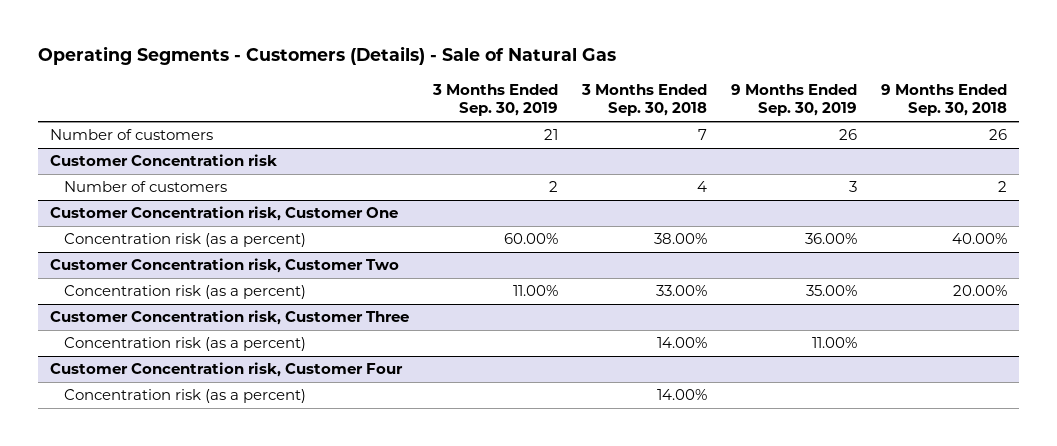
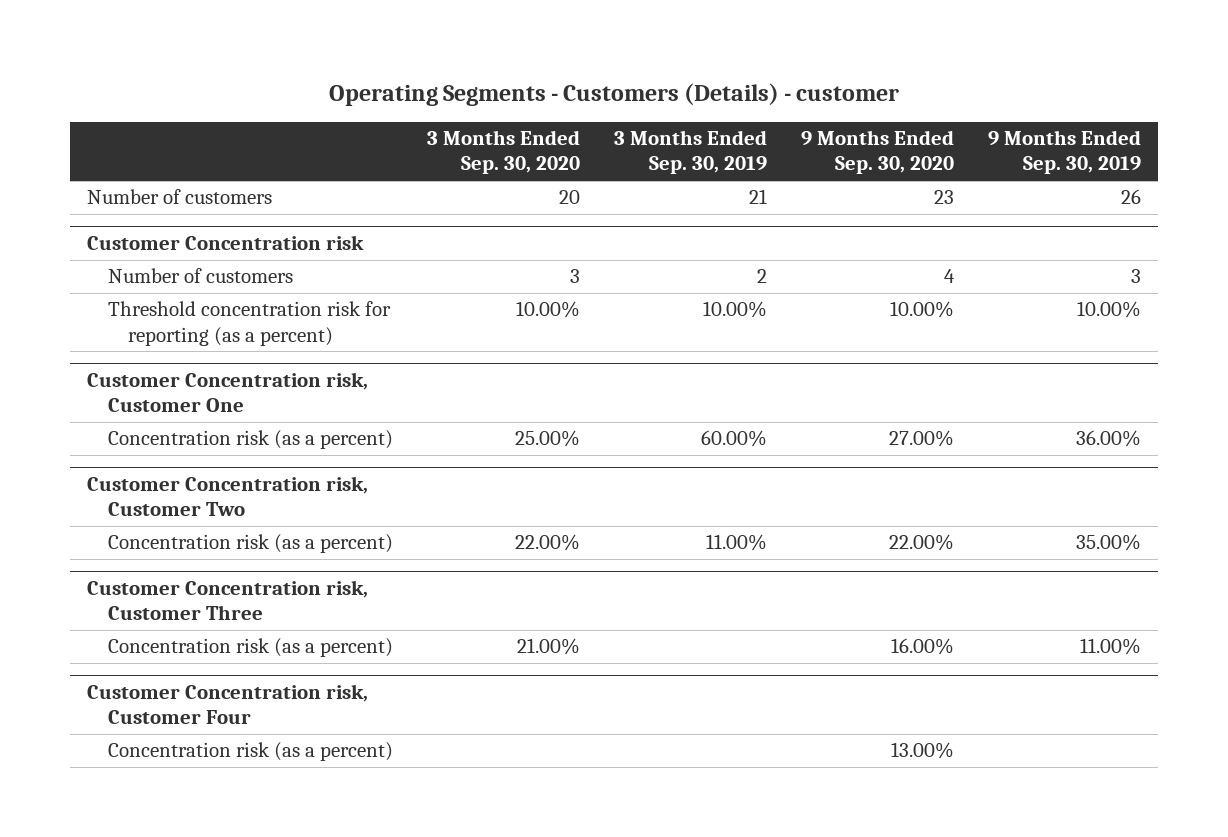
[37,46,616,66] Operating Segments - Customers (Details) - Sale of Natural Gas -> [329,83,900,107] Operating Segments - Customers (Details) - customer
[580,83,707,117] 3 Months Ended Sep. 30, 2018 -> none
[880,83,1007,117] 9 Months Ended Sep. 30, 2018 -> none
none -> [426,130,580,175] 3 Months Ended Sep. 30, 2020
none -> [801,130,955,175] 9 Months Ended Sep. 30, 2020
none -> [107,301,391,346] Threshold concentration risk for reporting (as a percent)

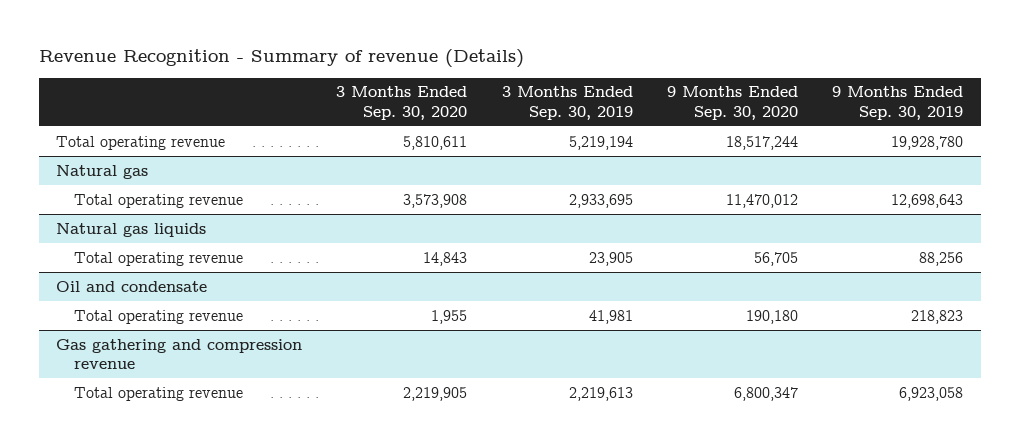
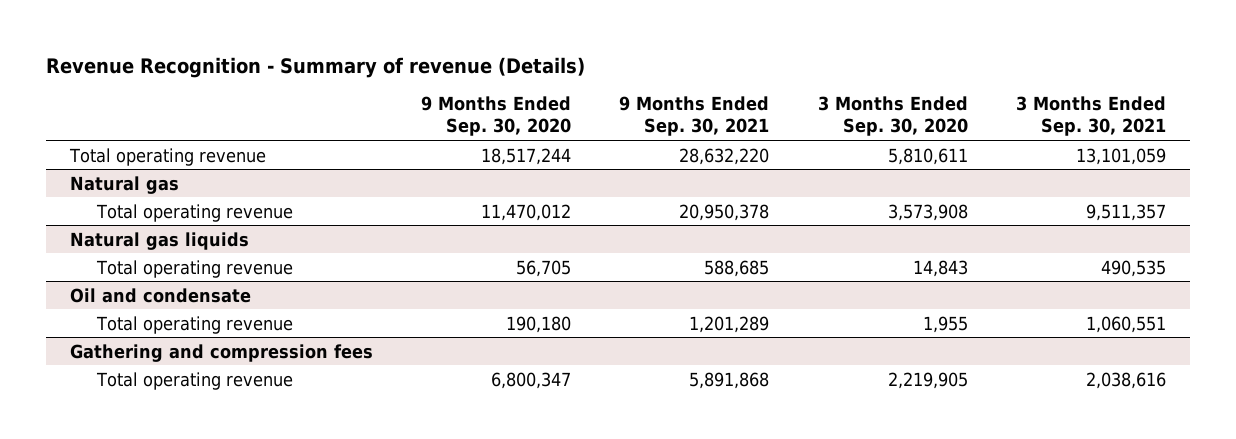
[501,86,633,120] 3 Months Ended Sep. 30, 2019 -> none
[832,86,964,120] 9 Months Ended Sep. 30, 2019 -> none
none -> [619,96,770,137] 9 Months Ended Sep. 30, 2021
none -> [1016,96,1167,137] 3 Months Ended Sep. 30, 2021
[55,338,302,370] Gas gathering and compression revenue -> [69,343,373,362] Gathering and compression fees

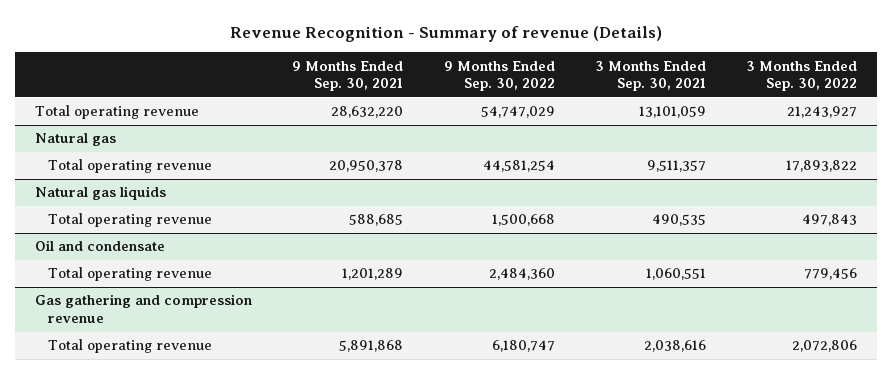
[421,96,572,137] 9 Months Ended Sep. 30, 2020 -> none
[817,96,968,137] 3 Months Ended Sep. 30, 2020 -> none
none -> [443,60,555,92] 9 Months Ended Sep. 30, 2022
none -> [745,60,857,92] 3 Months Ended Sep. 30, 2022
[69,343,373,362] Gathering and compression fees -> [35,294,253,324] Gas gathering and compression revenue

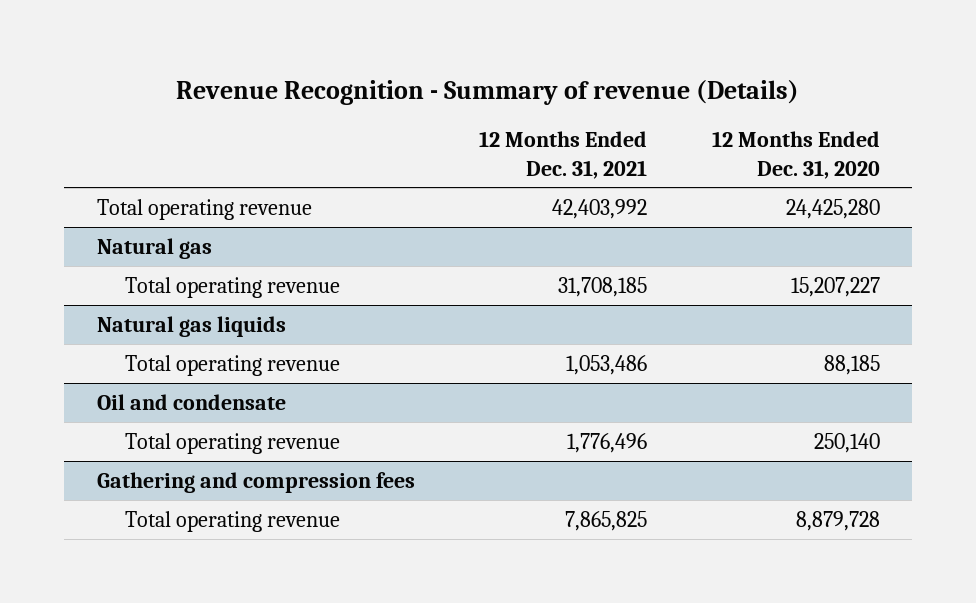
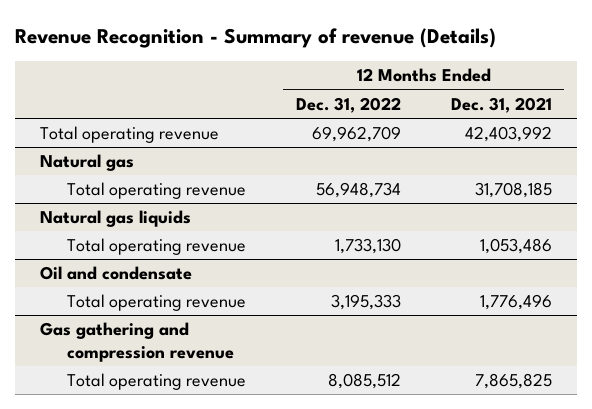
[711,131,880,179] 12 Months Ended Dec. 31, 2020 -> none
none -> [295,96,401,113] Dec. 31, 2022
[96,471,415,493] Gathering and compression fees -> [39,322,234,362] Gas gathering and compression revenue

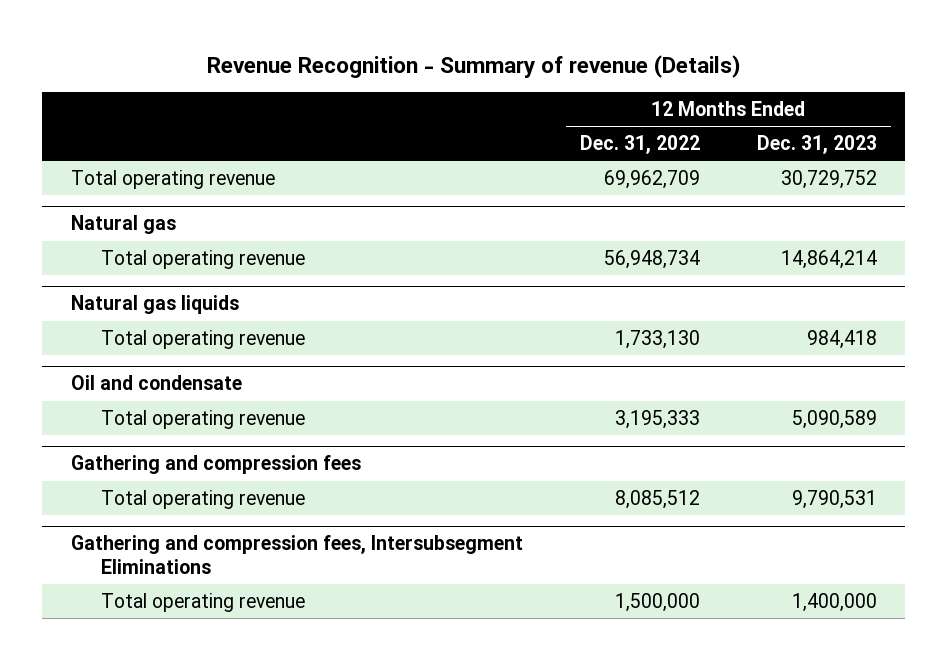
[450,96,552,113] Dec. 31, 2021 -> none
none -> [756,135,877,155] Dec. 31, 2023
[39,322,234,362] Gas gathering and compression revenue -> [70,455,361,475] Gathering and compression fees
none -> [70,535,523,574] Gathering and compression fees, Intersubsegment Eliminations
none -> [100,592,305,612] Total operating revenue

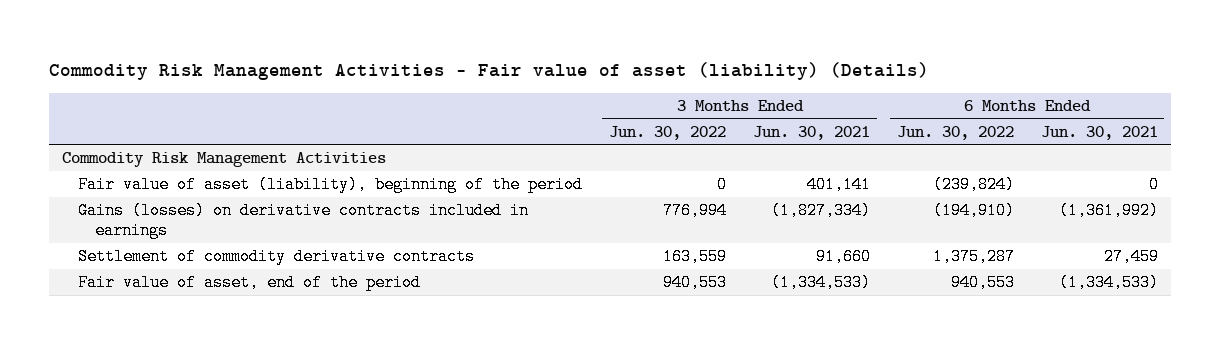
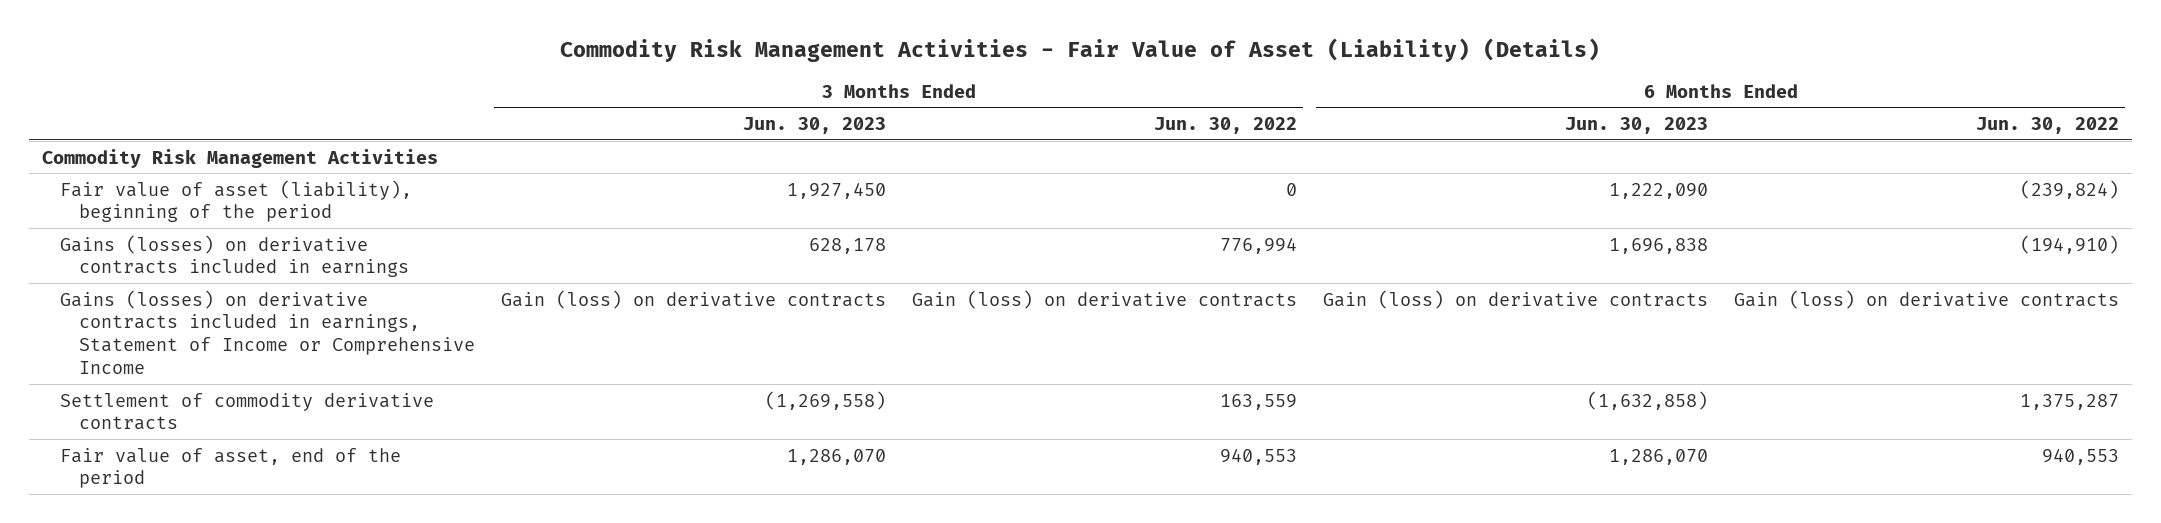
[48,61,929,80] Commodity Risk Management Activities - Fair value of asset (liability) (Details) -> [560,38,1601,63] Commodity Risk Management Activities - Fair Value of Asset (Liability) (Details)
[752,125,870,140] Jun. 30, 2021 -> none
[1040,125,1158,140] Jun. 30, 2021 -> none
none -> [742,117,886,135] Jun. 30, 2023
none -> [1564,117,1708,135] Jun. 30, 2023
none -> [60,289,475,374] Gains (losses) on derivative contracts included in earnings, Statement of Income or Comprehensive Income

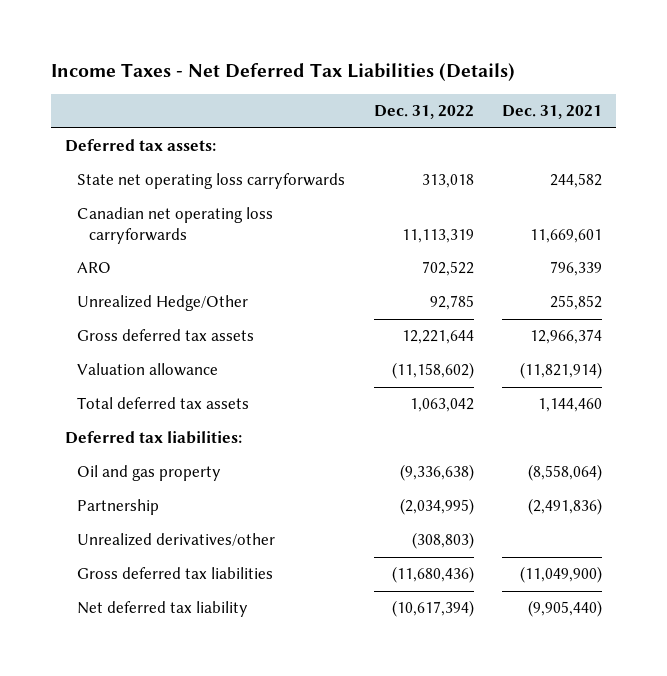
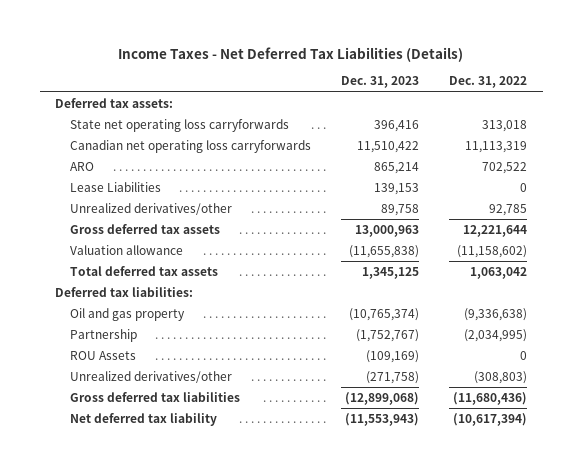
[501,105,602,120] Dec. 31, 2021 -> none
none -> [341,76,420,89] Dec. 31, 2023
none -> [69,181,161,192] Lease Liabilities
[77,295,249,312] Unrealized Hedge/Other -> [69,202,232,215] Unrealized derivatives/other
none -> [69,350,136,360] ROU Assets

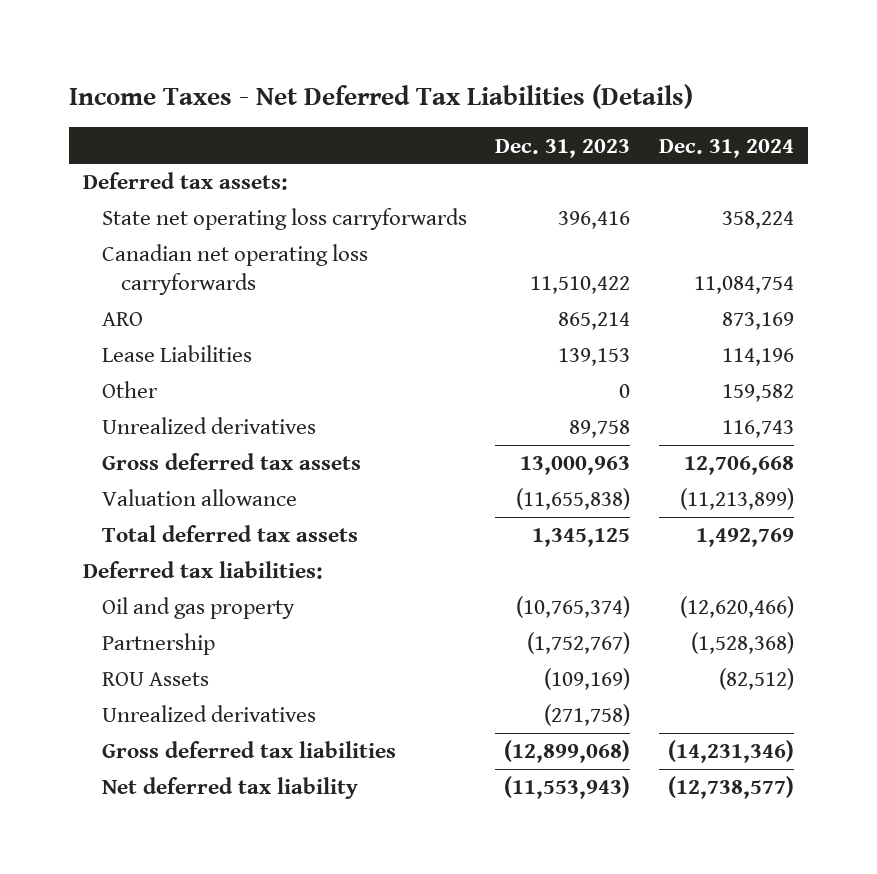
[449,76,528,89] Dec. 31, 2022 -> none
none -> [658,138,794,158] Dec. 31, 2024
[69,202,232,215] Unrealized derivatives/other -> [102,381,159,399] Other
[381,203,420,216] 89,758 -> [619,384,631,399] 0
none -> [102,417,317,435] Unrealized derivatives
[69,370,232,383] Unrealized derivatives/other -> [102,705,317,723] Unrealized derivatives

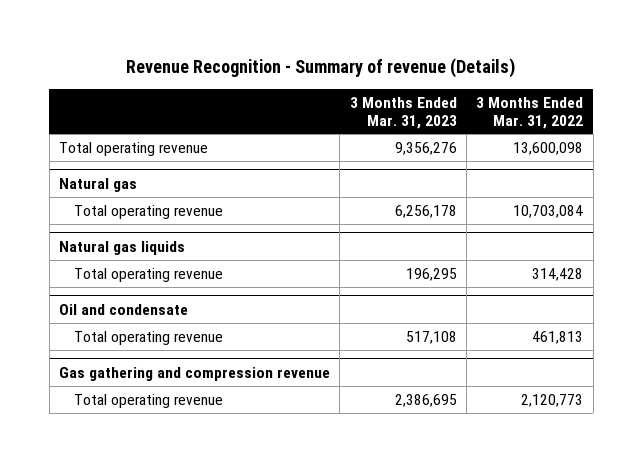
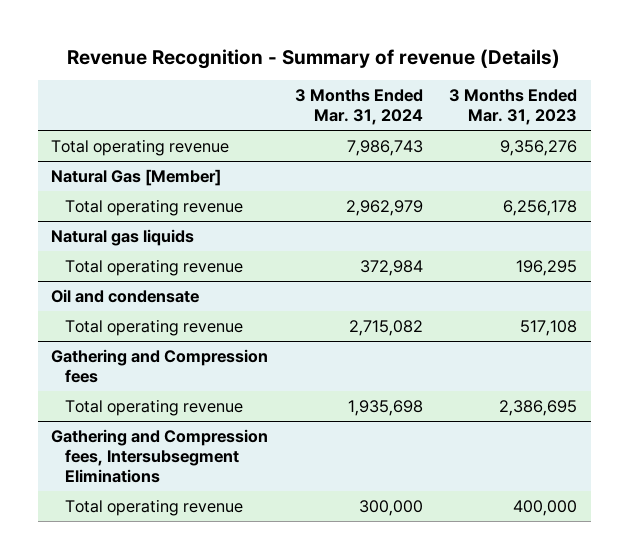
[476,96,584,129] 3 Months Ended Mar. 31, 2022 -> none
none -> [294,89,423,126] 3 Months Ended Mar. 31, 2024
[59,177,138,192] Natural gas -> [50,168,221,186] Natural Gas [Member]
[59,366,331,381] Gas gathering and compression revenue -> [50,348,268,384] Gathering and Compression fees
none -> [50,428,268,484] Gathering and Compression fees, Intersubsegment Eliminations
none -> [65,498,244,516] Total operating revenue

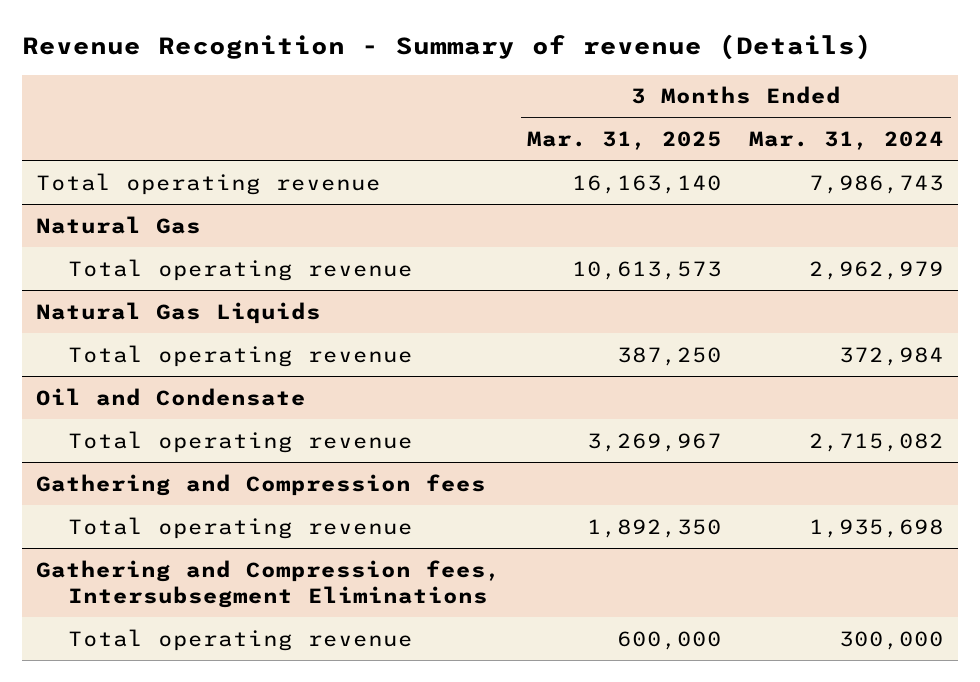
[449,89,578,126] 3 Months Ended Mar. 31, 2023 -> none
none -> [527,131,723,151] Mar. 31, 2025
[50,168,221,186] Natural Gas [Member] -> [35,215,201,234] Natural Gas
[50,228,194,246] Natural gas liquids -> [35,301,321,324] Natural Gas Liquids
[50,288,199,303] Oil and condensate -> [35,387,306,406] Oil and Condensate

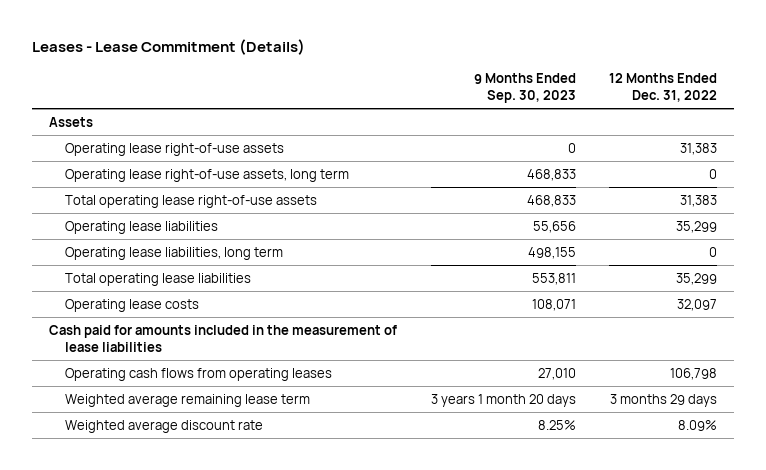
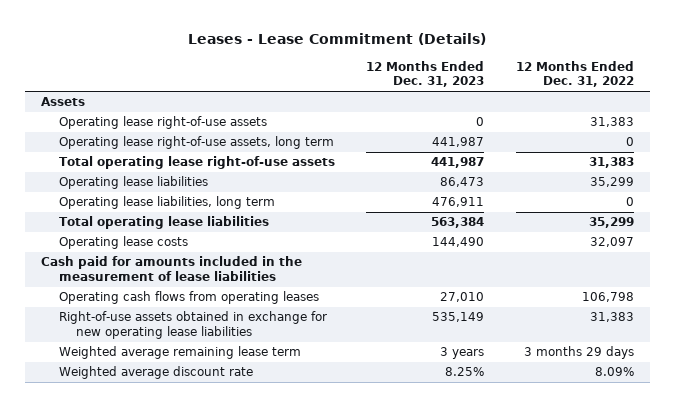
[473,73,576,104] 9 Months Ended Sep. 30, 2023 -> none
none -> [366,60,485,88] 12 Months Ended Dec. 31, 2023
none -> [58,311,327,340] Right-of-use assets obtained in exchange for new operating lease liabilities

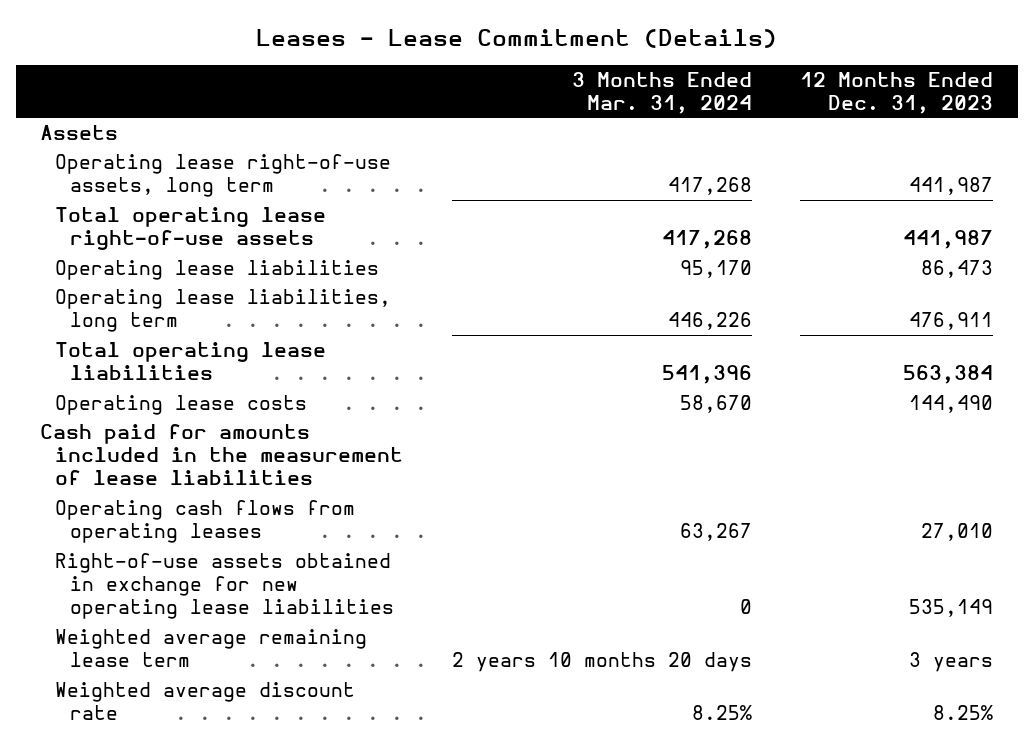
[515,60,634,88] 12 Months Ended Dec. 31, 2022 -> none
none -> [571,71,752,115] 3 Months Ended Mar. 31, 2024
[58,116,267,130] Operating lease right-of-use assets -> none

